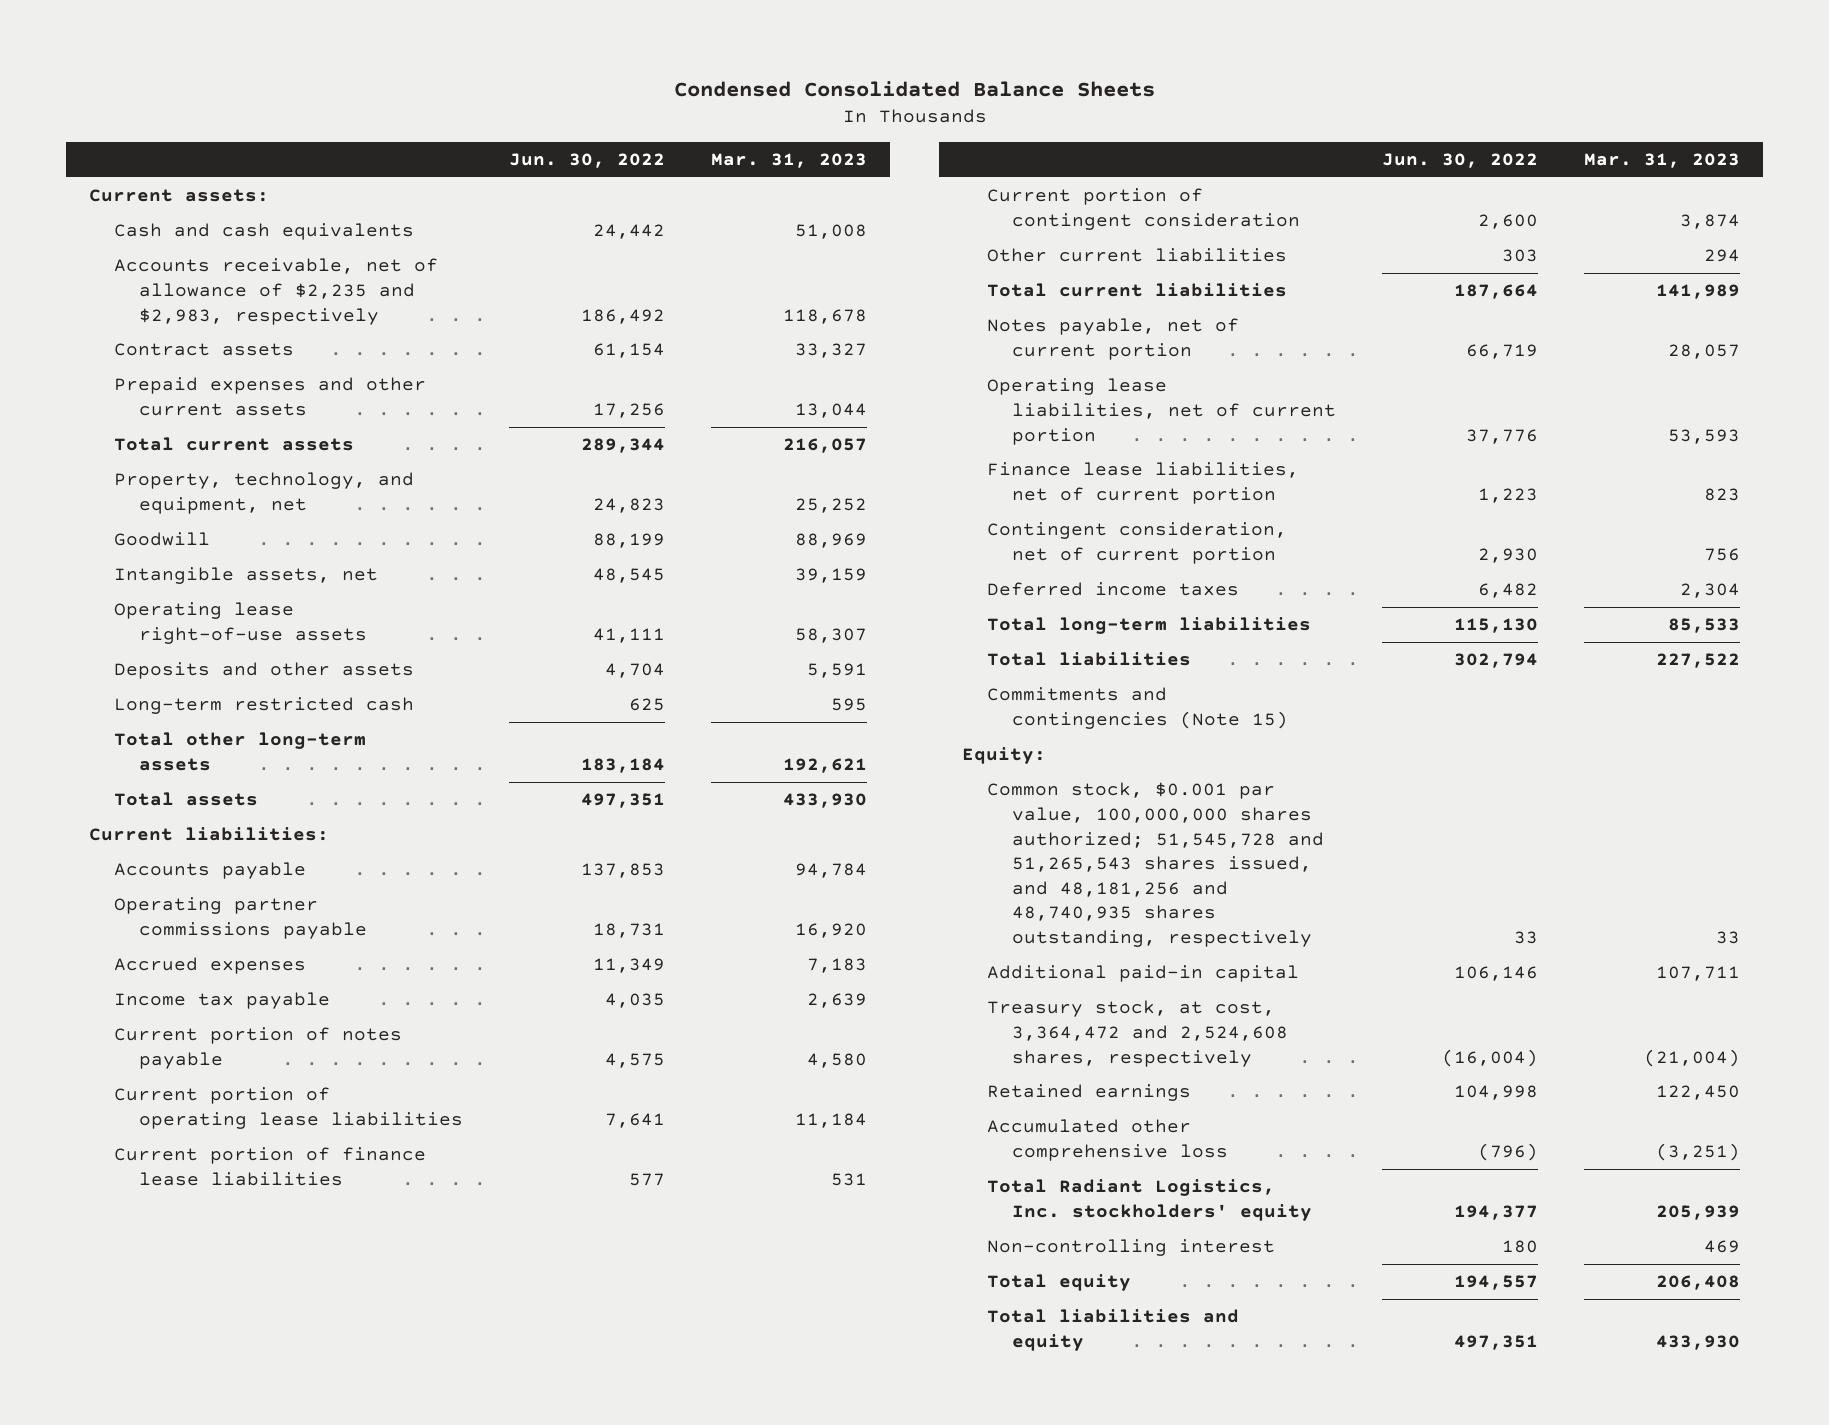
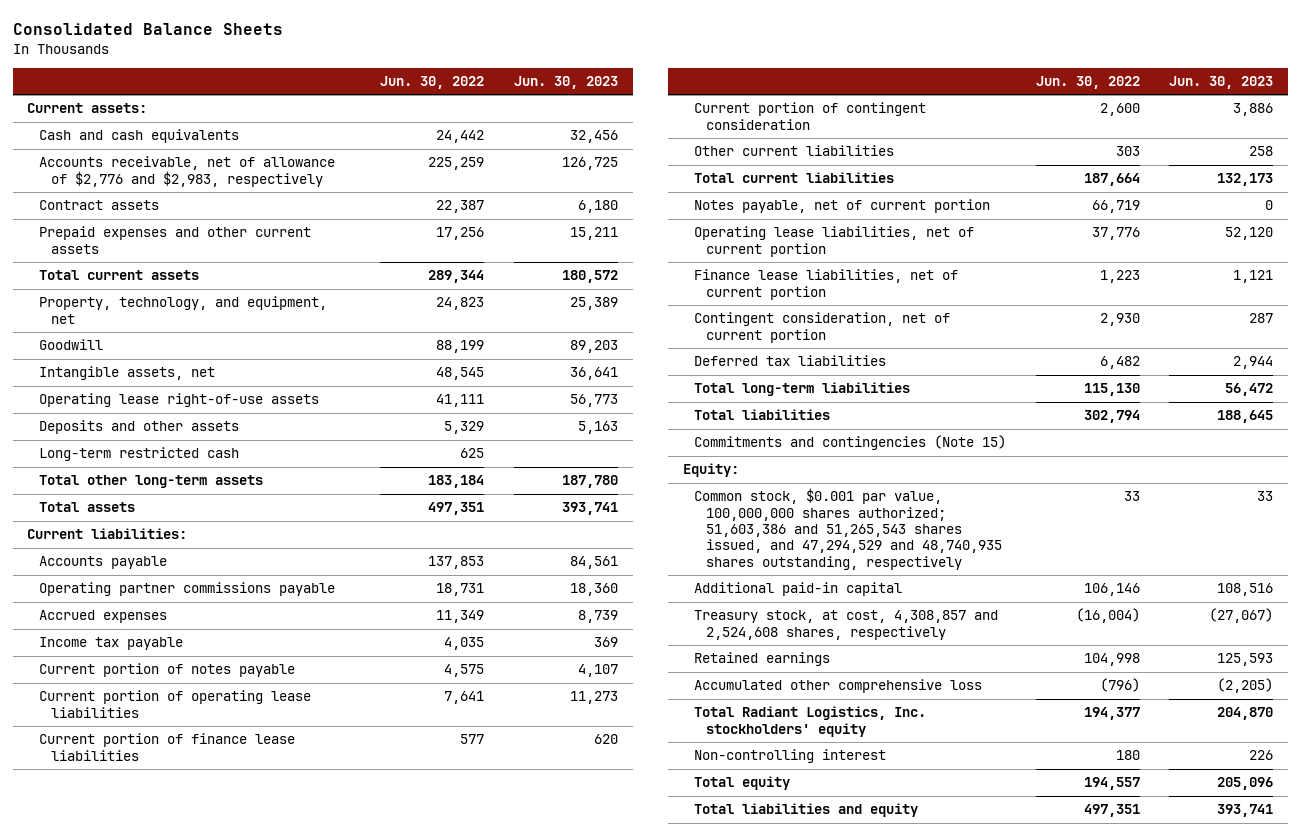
[673,81,1155,98] Condensed Consolidated Balance Sheets -> [12,22,283,35] Consolidated Balance Sheets
[711,153,868,169] Mar. 31, 2023 -> none
none -> [513,76,618,90] Jun. 30, 2023
[113,258,438,325] Accounts receivable, net of allowance of $2,235 and $2,983, respectively -> [39,156,336,187] Accounts receivable, net of allowance of $2,776 and $2,983, respectively
[580,308,665,324] 186,492 -> [428,157,485,171] 225,259
[592,343,665,359] 61,154 -> [436,200,485,214] 22,387
[604,663,665,679] 4,704 -> [444,421,485,435] 5,329
[986,582,1239,597] Deferred income taxes -> [694,355,887,367] Deferred tax liabilities
[986,782,1324,948] Common stock, $0.001 par value, 100,000,000 shares authorized; 51,545,728 and 51,265,543 shares issued, and 48,181,256 and 48,740,935 shares outstanding, respectively -> [694,488,1003,570] Common stock, $0.001 par value, 100,000,000 shares authorized; 51,603,386 and 51,265,543 shares issued, and 47,294,529 and 48,740,935 shares outstanding, respectively
[986,1000,1288,1067] Treasury stock, at cost, 3,364,472 and 2,524,608 shares, respectively -> [694,610,999,640] Treasury stock, at cost, 4,308,857 and 2,524,608 shares, respectively

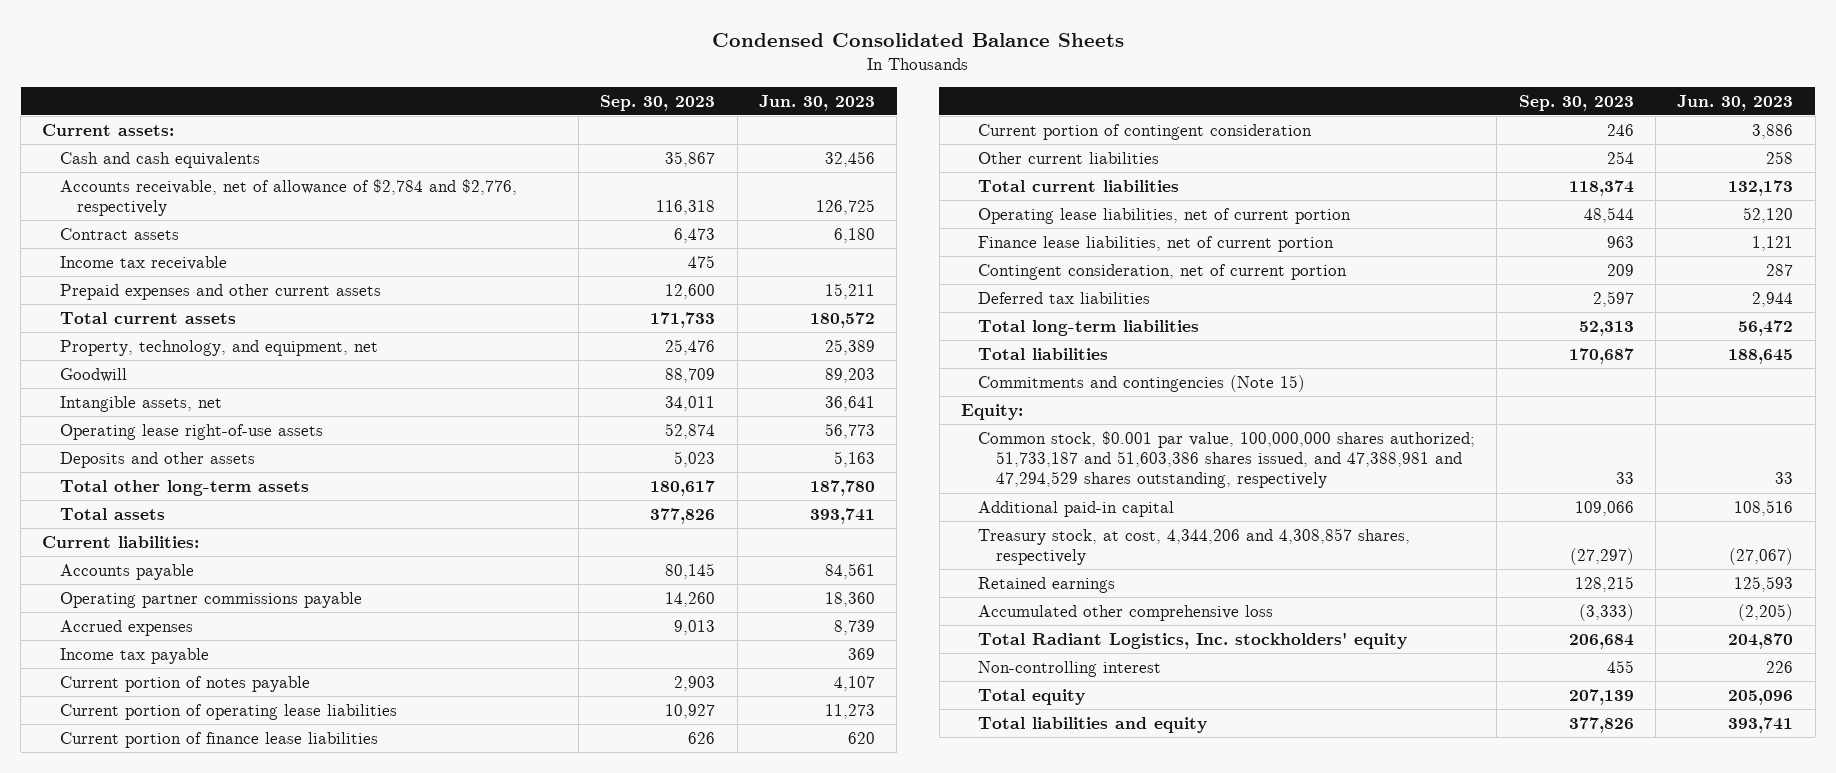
[12,22,283,35] Consolidated Balance Sheets -> [711,32,1124,47] Condensed Consolidated Balance Sheets
[380,76,485,90] Jun. 30, 2022 -> none
none -> [600,94,716,111] Sep. 30, 2023
[39,156,336,187] Accounts receivable, net of allowance of $2,776 and $2,983, respectively -> [59,178,517,217] Accounts receivable, net of allowance of $2,784 and $2,776, respectively
none -> [59,255,227,270] Income tax receivable
[39,447,240,462] Long-term restricted cash -> none
[694,199,991,214] Notes payable, net of current portion -> none
[694,488,1003,570] Common stock, $0.001 par value, 100,000,000 shares authorized; 51,603,386 and 51,265,543 shares issued, and 47,294,529 and 48,740,935 shares outstanding, respectively -> [978,430,1476,489] Common stock, $0.001 par value, 100,000,000 shares authorized; 51,733,187 and 51,603,386 shares issued, and 47,388,981 and 47,294,529 shares outstanding, respectively
[694,610,999,640] Treasury stock, at cost, 4,308,857 and 2,524,608 shares, respectively -> [978,527,1411,566] Treasury stock, at cost, 4,344,206 and 4,308,857 shares, respectively

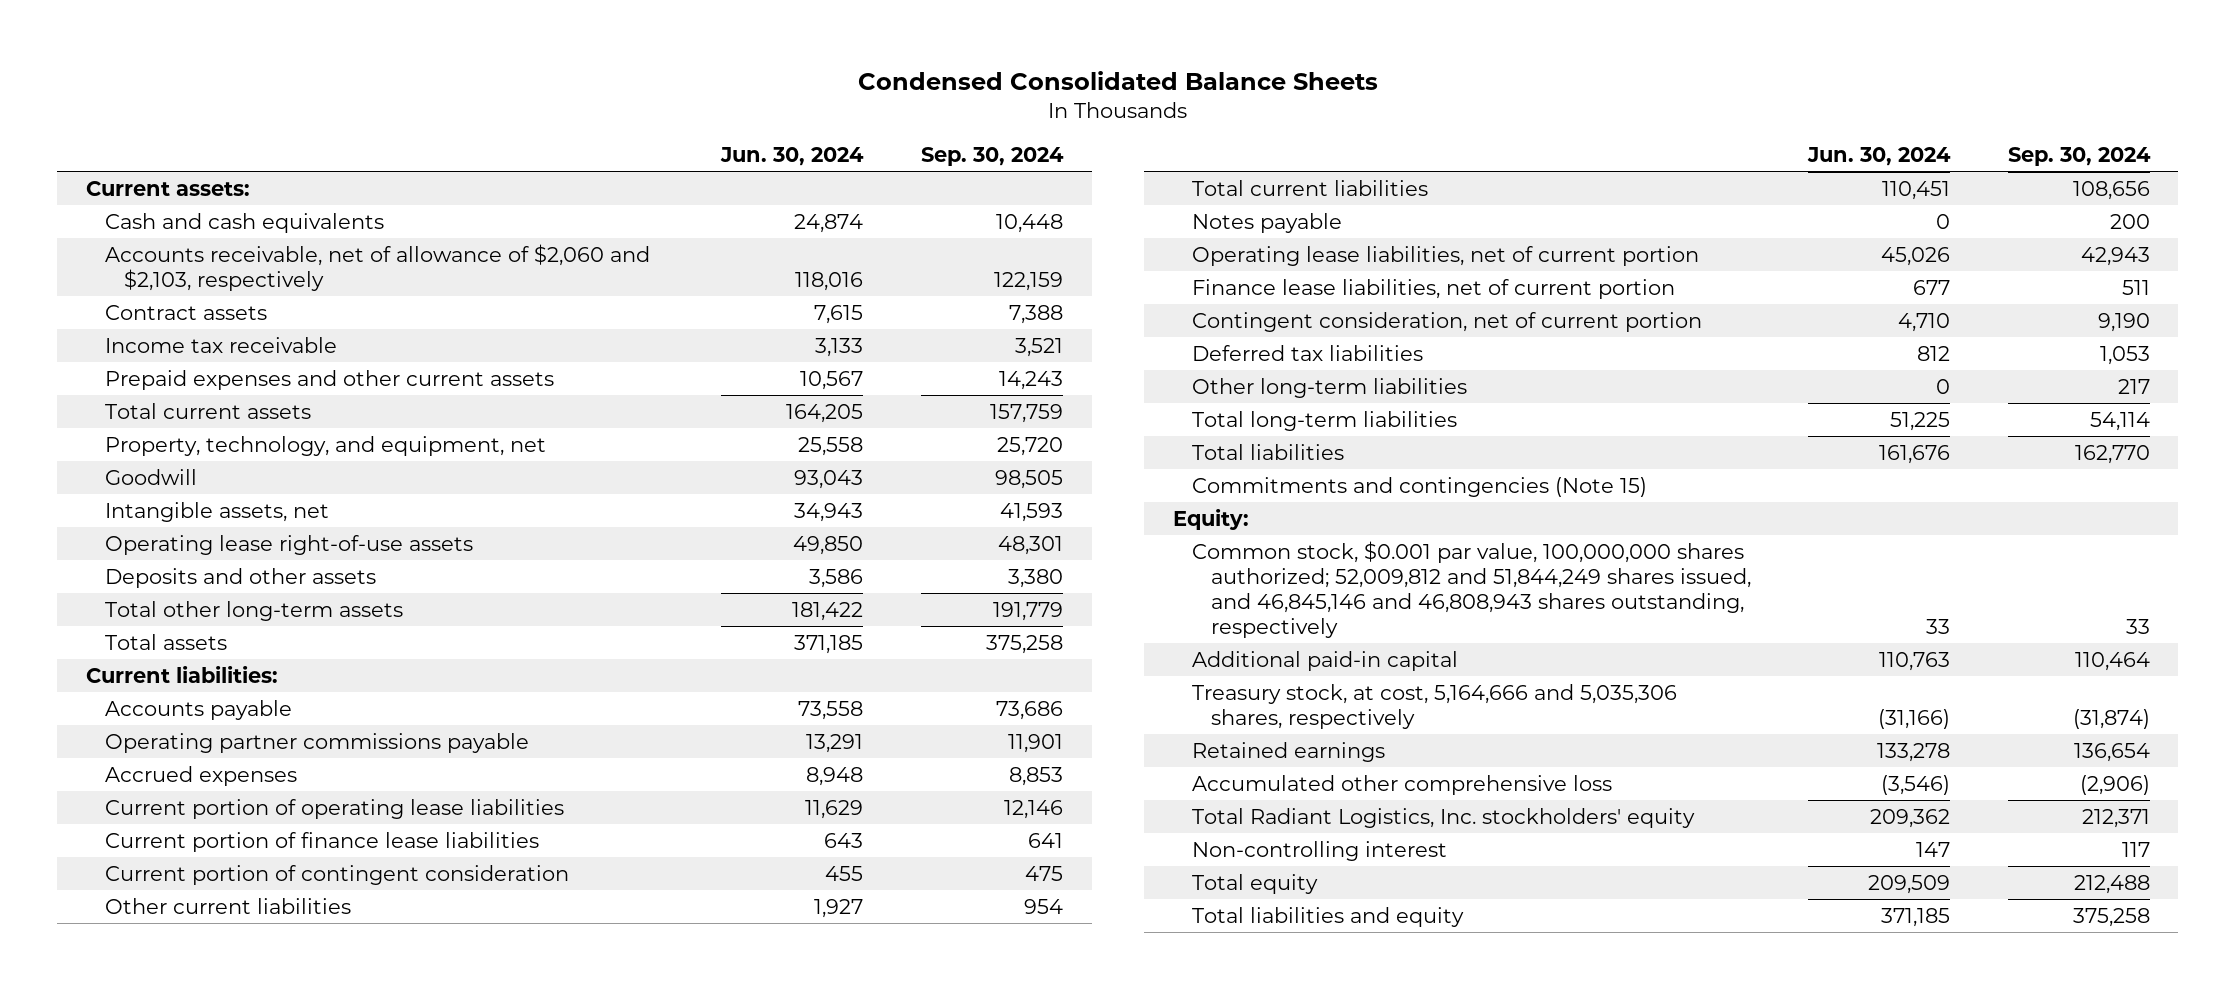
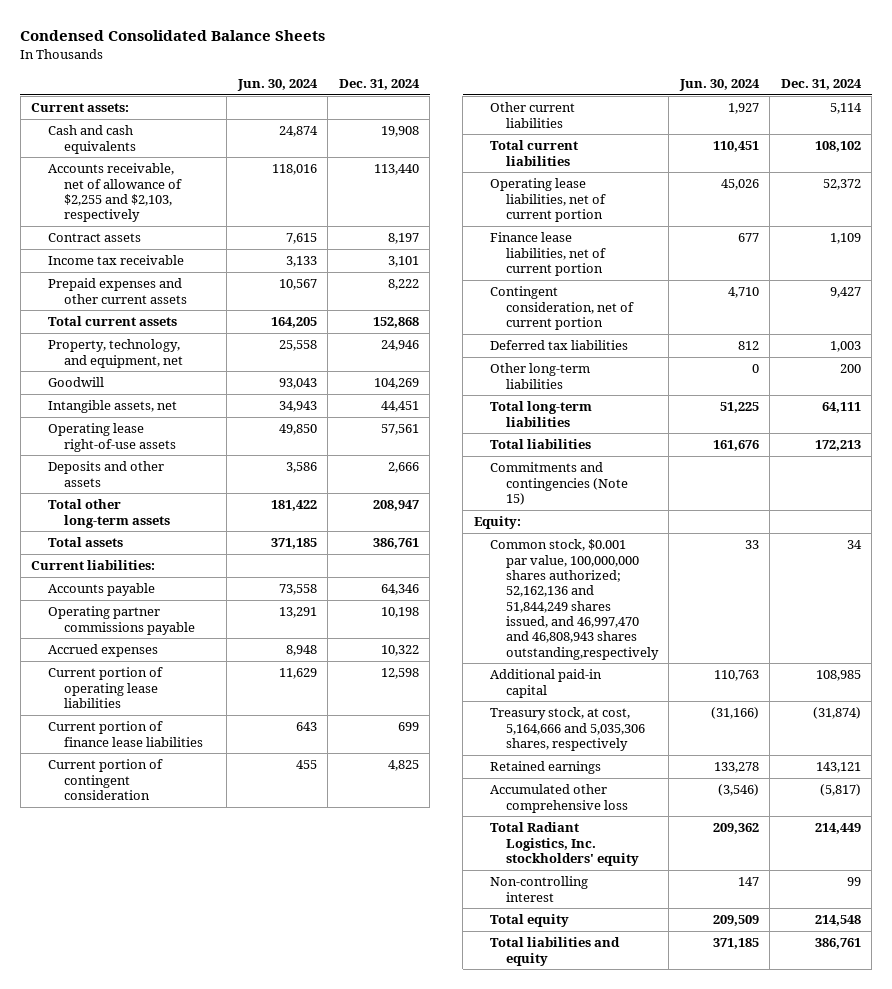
[920,147,1064,167] Sep. 30, 2024 -> none
none -> [338,78,420,90] Dec. 31, 2024
[104,243,650,291] Accounts receivable, net of allowance of $2,060 and $2,103, respectively -> [47,163,182,223] Accounts receivable, net of allowance of $2,255 and $2,103, respectively
[1191,212,1342,233] Notes payable -> none
[1191,540,1751,639] Common stock, $0.001 par value, 100,000,000 shares authorized; 52,009,812 and 51,844,249 shares issued, and 46,845,146 and 46,808,943 shares outstanding, respectively -> [489,539,659,660] Common stock, $0.001 par value, 100,000,000 shares authorized; 52,162,136 and 51,844,249 shares issued, and 46,997,470 and 46,808,943 shares outstanding,respectively

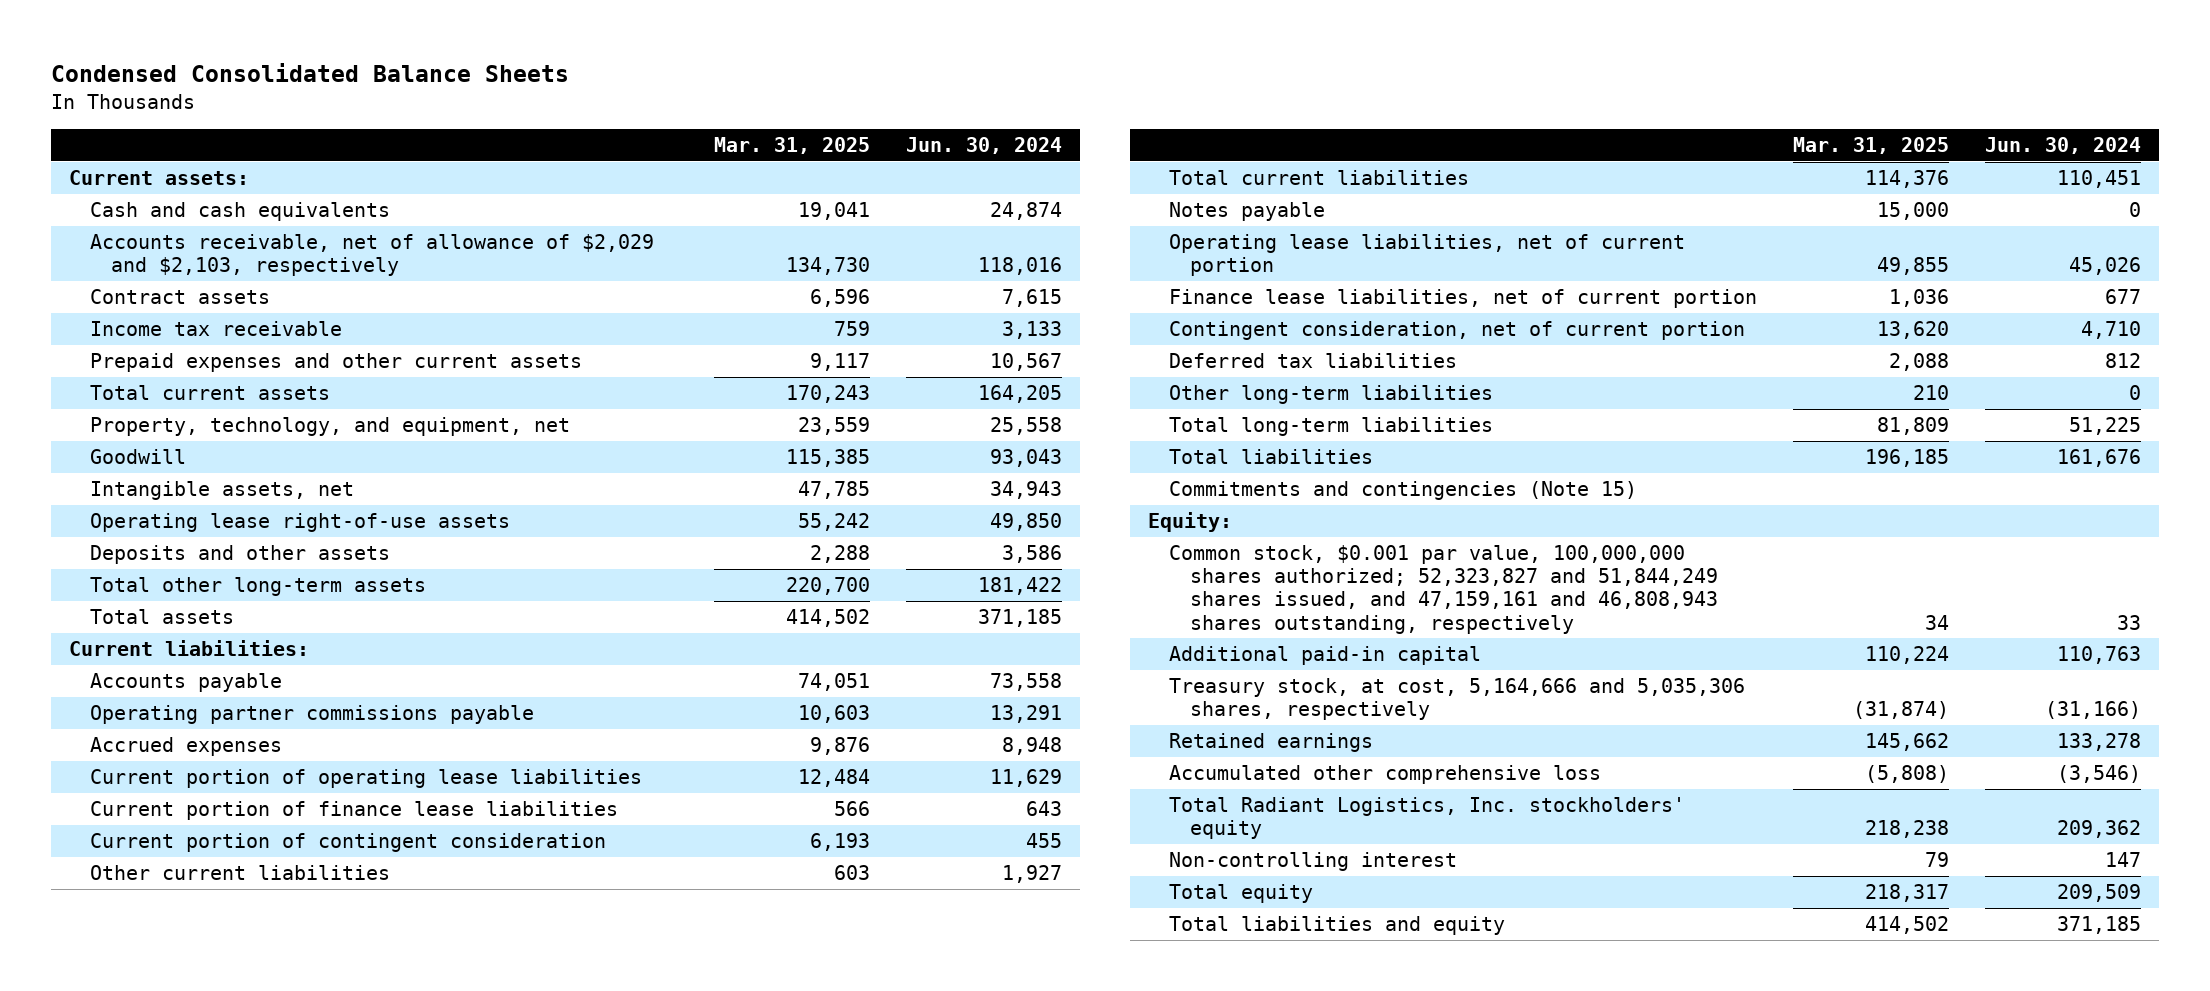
[338,78,420,90] Dec. 31, 2024 -> none
none -> [713,136,870,154] Mar. 31, 2025
[47,163,182,223] Accounts receivable, net of allowance of $2,255 and $2,103, respectively -> [89,234,654,277] Accounts receivable, net of allowance of $2,029 and $2,103, respectively
none -> [1168,202,1325,222] Notes payable
[489,539,659,660] Common stock, $0.001 par value, 100,000,000 shares authorized; 52,162,136 and 51,844,249 shares issued, and 46,997,470 and 46,808,943 shares outstanding,respectively -> [1168,545,1718,634] Common stock, $0.001 par value, 100,000,000 shares authorized; 52,323,827 and 51,844,249 shares issued, and 47,159,161 and 46,808,943 shares outstanding, respectively

